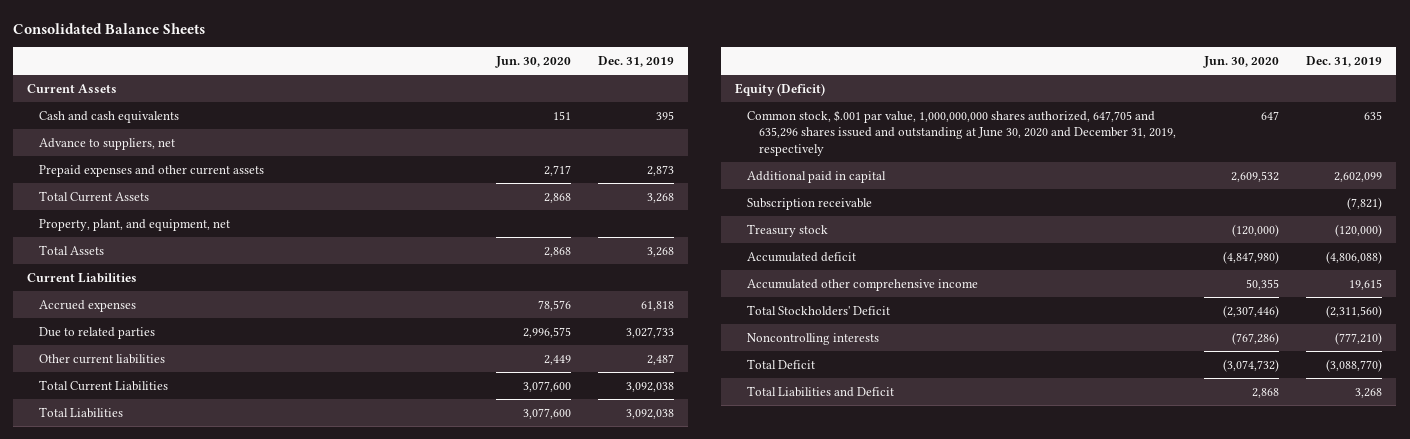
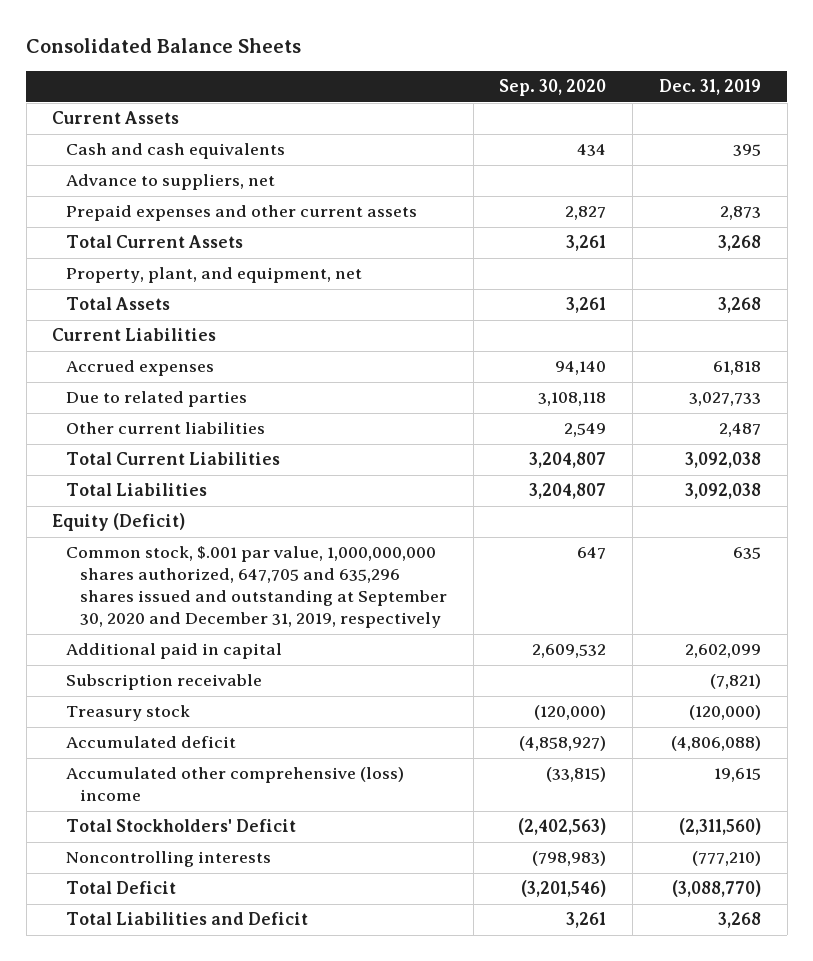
[494,55,571,68] Jun. 30, 2020 -> none
none -> [499,79,607,97] Sep. 30, 2020
[747,109,1177,156] Common stock, $.001 par value, 1,000,000,000 shares authorized, 647,705 and 635,296 shares issued and outstanding at June 30, 2020 and December 31, 2019, respectively -> [66,546,447,629] Common stock, $.001 par value, 1,000,000,000 shares authorized, 647,705 and 635,296 shares issued and outstanding at September 30, 2020 and December 31, 2019, respectively
[747,278,979,291] Accumulated other comprehensive income -> [66,767,405,802] Accumulated other comprehensive (loss) income

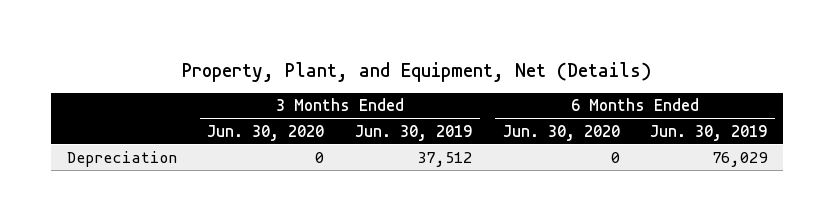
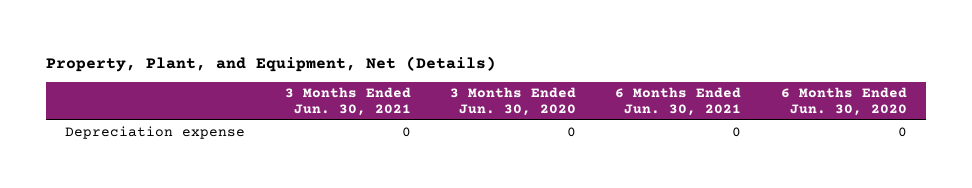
[354,124,472,141] Jun. 30, 2019 -> none
[650,124,768,141] Jun. 30, 2019 -> none
none -> [284,86,411,117] 3 Months Ended Jun. 30, 2021
none -> [615,86,742,117] 6 Months Ended Jun. 30, 2021
[66,151,177,168] Depreciation -> [65,125,246,139] Depreciation expense

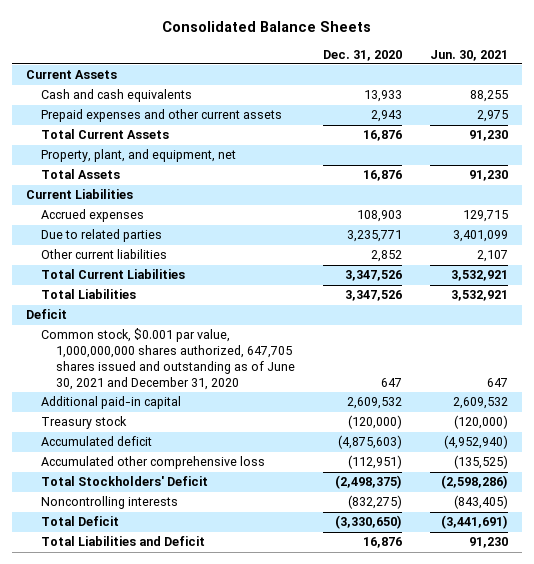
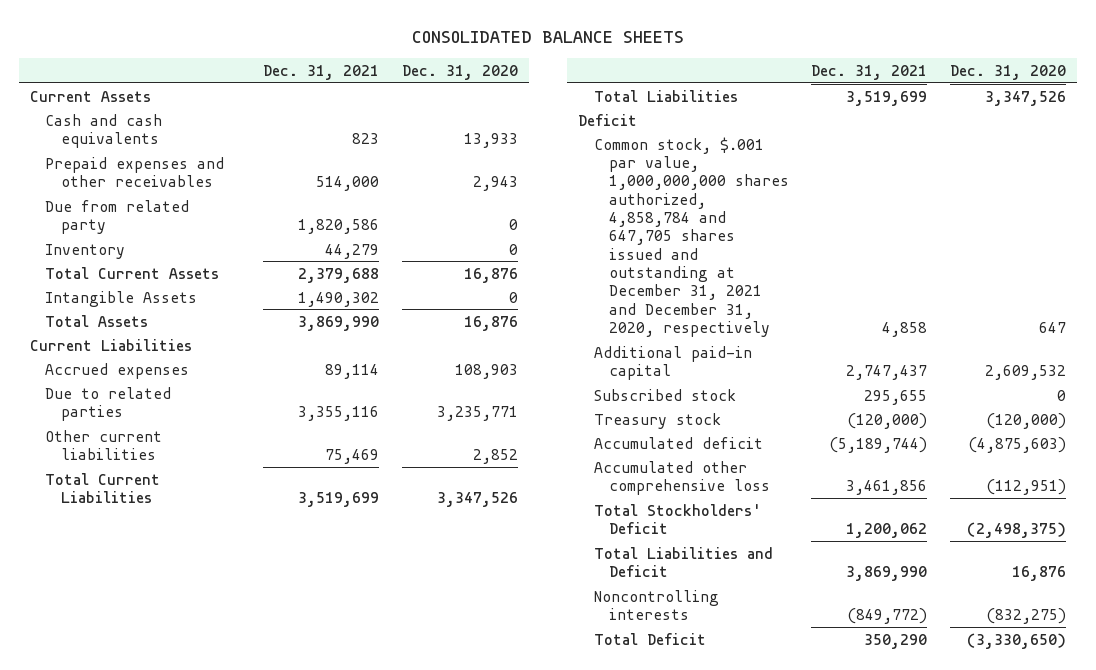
[161,20,371,32] Consolidated Balance Sheets -> [411,30,684,43] CONSOLIDATED BALANCE SHEETS
[429,49,508,61] Jun. 30, 2021 -> none
none -> [263,64,380,80] Dec. 31, 2021
[41,109,283,123] Prepaid expenses and other current assets -> [45,156,225,187] Prepaid expenses and other receivables
none -> [45,199,190,234] Due from related party
none -> [45,243,126,259] Inventory
[41,149,237,163] Property, plant, and equipment, net -> none
none -> [45,290,198,307] Intangible Assets
[41,328,295,390] Common stock, $0.001 par value, 1,000,000,000 shares authorized, 647,705 shares issued and outstanding as of June 30, 2021 and December 31, 2020 -> [593,136,789,338] Common stock, $.001 par value, 1,000,000,000 shares authorized, 4,858,784 and 647,705 shares issued and outstanding at December 31, 2021 and December 31, 2020, respectively
none -> [593,388,736,401] Subscribed stock
[41,536,206,547] Total Liabilities and Deficit -> [593,546,773,577] Total Liabilities and Deficit

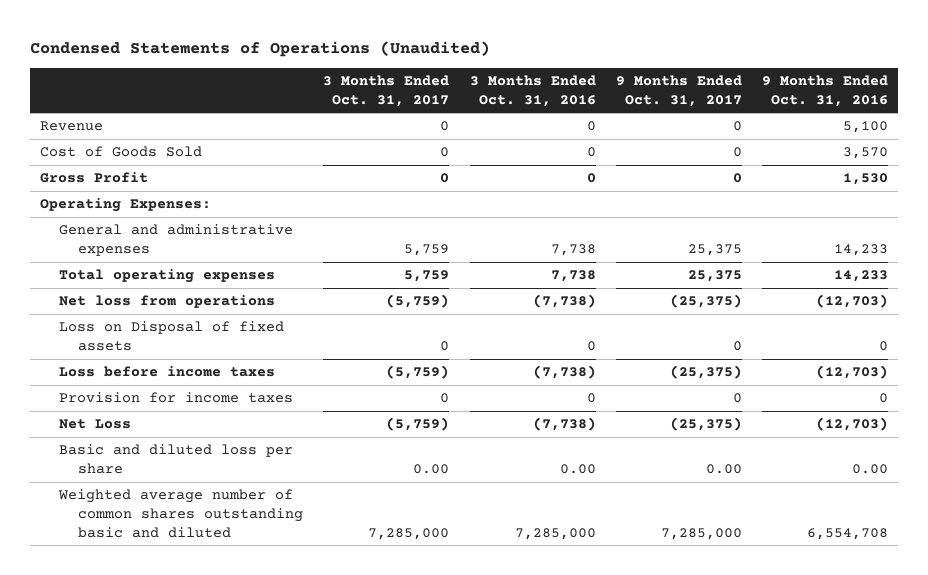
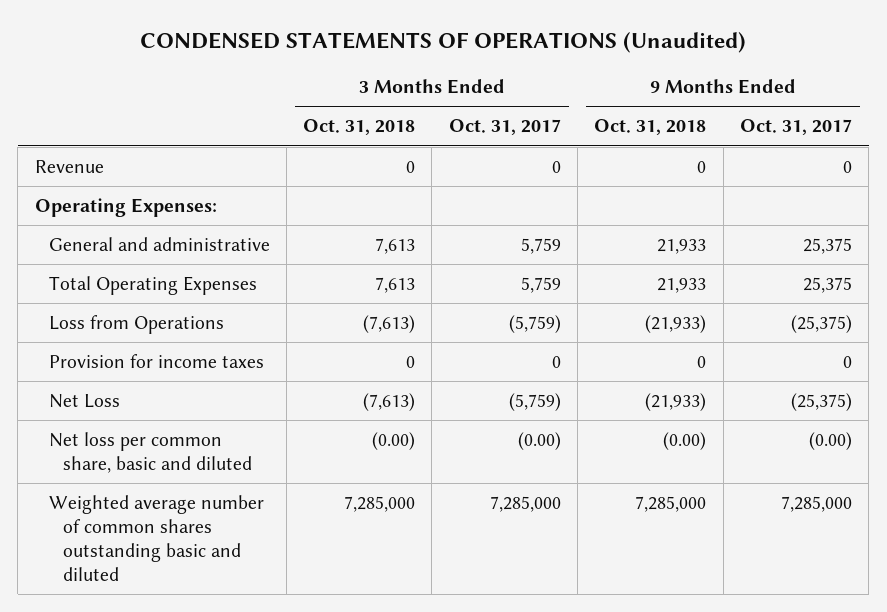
[29,40,490,57] Condensed Statements of Operations (Unaudited) -> [140,32,747,54] CONDENSED STATEMENTS OF OPERATIONS (Unaudited)
[469,74,596,107] 3 Months Ended Oct. 31, 2016 -> none
[762,74,889,107] 9 Months Ended Oct. 31, 2016 -> none
none -> [303,119,416,136] Oct. 31, 2018
none -> [594,119,707,136] Oct. 31, 2018
[40,146,203,158] Cost of Goods Sold -> none
[40,172,149,184] Gross Profit -> none
[59,321,285,351] Loss on Disposal of fixed assets -> none
[59,366,276,378] Loss before income taxes -> none
[59,224,294,256] General and administrative expenses -> [48,236,270,251] General and administrative
[59,269,276,284] Total operating expenses -> [48,275,257,295] Total Operating Expenses
[59,295,276,309] Net loss from operations -> [48,314,224,334] Loss from Operations
[59,444,294,474] Basic and diluted loss per share -> [48,431,252,473] Net loss per common share, basic and diluted
[413,463,450,474] 0.00 -> [517,431,561,450] (0.00)
[705,463,742,474] 0.00 -> [808,431,852,450] (0.00)

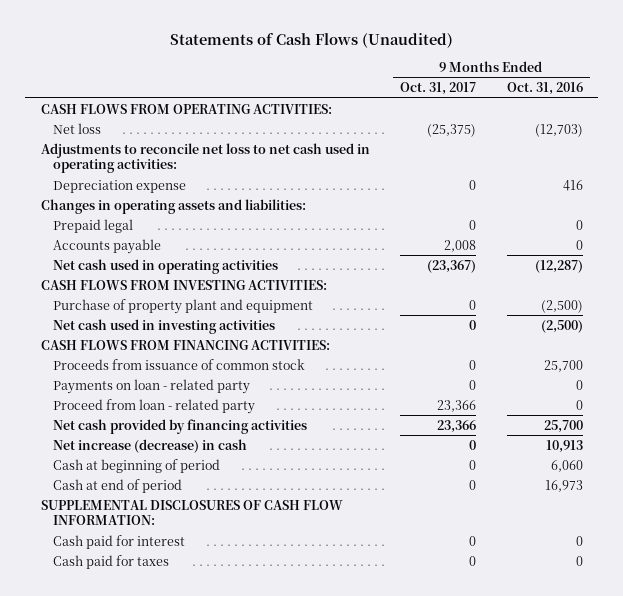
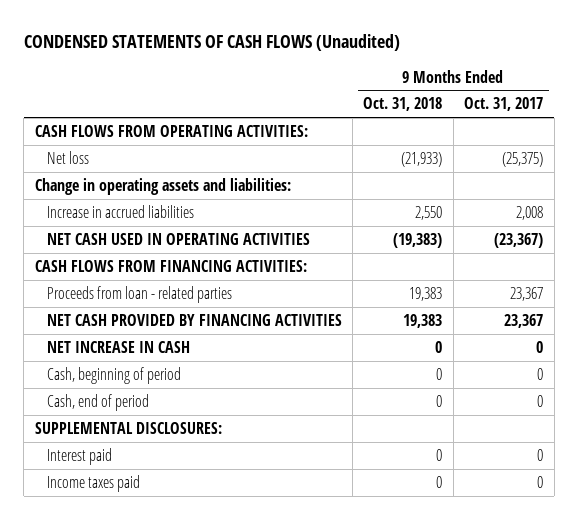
[169,32,453,48] Statements of Cash Flows (Unaudited) -> [23,34,400,52] CONDENSED STATEMENTS OF CASH FLOWS (Unaudited)
[506,82,583,96] Oct. 31, 2016 -> none
none -> [363,97,443,112] Oct. 31, 2018
[40,142,370,173] Adjustments to reconcile net loss to net cash used in operating activities: -> none
[53,179,187,193] Depreciation expense -> none
[53,218,134,233] Prepaid legal -> none
[53,238,162,254] Accounts payable -> none
[40,279,327,290] CASH FLOWS FROM INVESTING ACTIVITIES: -> none
[53,298,314,314] Purchase of property plant and equipment -> none
[53,318,276,334] Net cash used in investing activities -> none
[40,198,306,214] Changes in operating assets and liabilities: -> [34,177,291,195] Change in operating assets and liabilities:
none -> [46,204,194,218] Increase in accrued liabilities
[53,258,279,274] Net cash used in operating activities -> [46,232,310,245] NET CASH USED IN OPERATING ACTIVITIES
[53,358,306,370] Proceeds from issuance of common stock -> none
[53,378,251,394] Payments on loan - related party -> none
[53,398,256,414] Proceed from loan - related party -> [46,285,232,303] Proceeds from loan - related parties
[437,399,477,412] 23,366 -> [510,286,544,301] 23,367
[53,418,308,434] Net cash provided by financing activities -> [46,313,342,326] NET CASH PROVIDED BY FINANCING ACTIVITIES
[437,419,477,433] 23,366 -> [504,313,544,328] 23,367
[53,438,248,453] Net increase (decrease) in cash -> [46,340,190,353] NET INCREASE IN CASH
[53,458,221,473] Cash at beginning of period -> [46,366,181,384] Cash, beginning of period
[53,478,183,493] Cash at end of period -> [46,393,149,411] Cash, end of period
[40,499,343,525] SUPPLEMENTAL DISCLOSURES OF CASH FLOW INFORMATION: -> [34,421,222,434] SUPPLEMENTAL DISCLOSURES:
[53,534,186,549] Cash paid for interest -> [46,447,112,465] Interest paid
[53,554,170,569] Cash paid for taxes -> [46,474,140,492] Income taxes paid

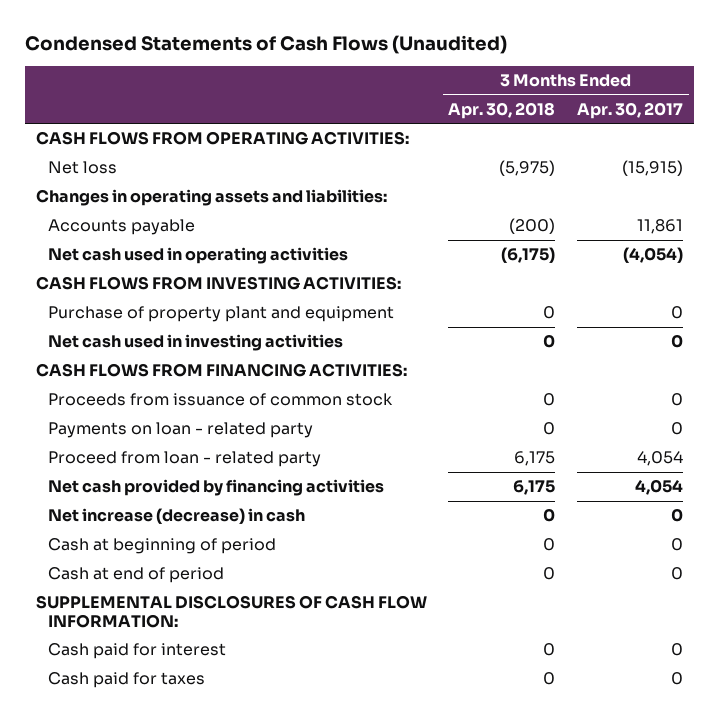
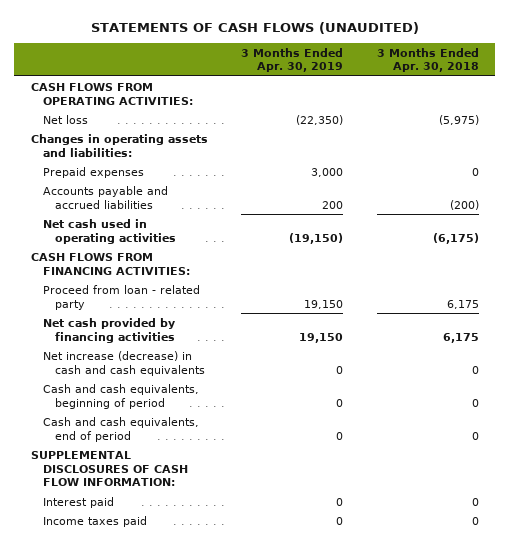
[24,34,507,54] Condensed Statements of Cash Flows (Unaudited) -> [90,21,419,34] STATEMENTS OF CASH FLOWS (UNAUDITED)
[577,101,684,119] Apr. 30, 2017 -> none
none -> [241,47,344,73] 3 Months Ended Apr. 30, 2019
[47,219,195,236] Accounts payable -> none
none -> [42,166,144,178] Prepaid expenses
none -> [42,185,168,209] Accounts payable and accrued liabilities
[35,276,401,291] CASH FLOWS FROM INVESTING ACTIVITIES: -> none
[47,306,394,323] Purchase of property plant and equipment -> none
[47,334,343,352] Net cash used in investing activities -> none
[47,393,393,407] Proceeds from issuance of common stock -> none
[47,422,313,439] Payments on loan - related party -> none
[47,508,305,525] Net increase (decrease) in cash -> [42,350,206,376] Net increase (decrease) in cash and cash equivalents
[47,538,276,555] Cash at beginning of period -> [42,383,199,409] Cash and cash equivalents, beginning of period
[47,567,224,584] Cash at end of period -> [42,416,199,442] Cash and cash equivalents, end of period
[47,643,226,660] Cash paid for interest -> [42,496,114,508] Interest paid
[47,672,205,689] Cash paid for taxes -> [42,515,147,527] Income taxes paid

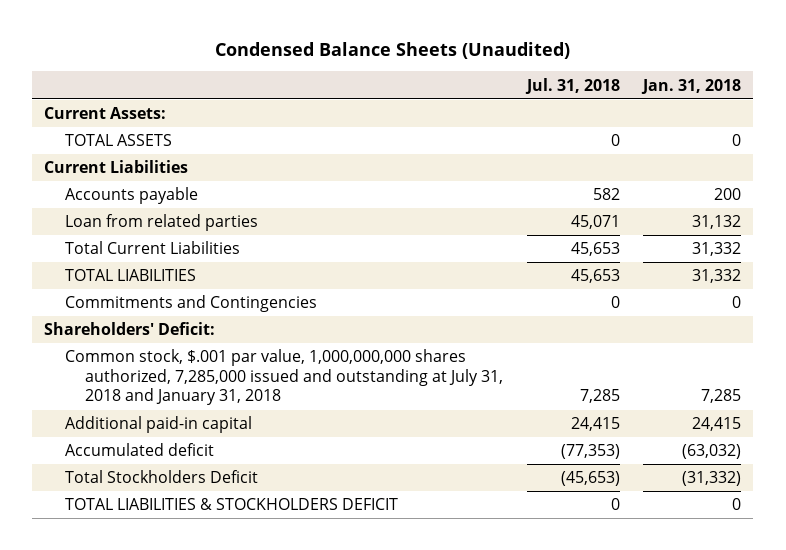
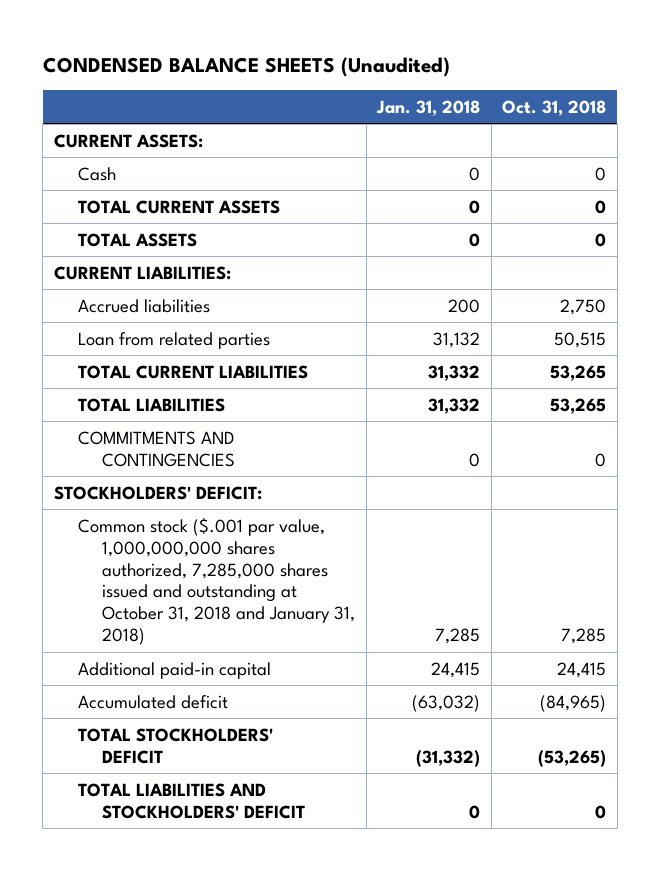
[214,42,570,60] Condensed Balance Sheets (Unaudited) -> [42,56,450,77] CONDENSED BALANCE SHEETS (Unaudited)
[524,77,620,94] Jul. 31, 2018 -> none
none -> [502,99,607,116] Oct. 31, 2018
[44,107,167,120] Current Assets: -> [53,133,203,148] CURRENT ASSETS:
none -> [78,166,117,181] Cash
none -> [78,199,281,214] TOTAL CURRENT ASSETS
[64,187,198,205] Accounts payable -> none
[44,160,189,174] Current Liabilities -> [53,265,231,280] CURRENT LIABILITIES:
none -> [78,298,211,313] Accrued liabilities
[64,241,240,255] Total Current Liabilities -> [78,364,309,379] TOTAL CURRENT LIABILITIES
[64,295,317,313] Commitments and Contingencies -> [78,430,236,467] COMMITMENTS AND CONTINGENCIES
[44,322,216,336] Shareholders' Deficit: -> [53,485,262,500] STOCKHOLDERS' DEFICIT:
[64,349,504,406] Common stock, $.001 par value, 1,000,000,000 shares authorized, 7,285,000 issued and outstanding at July 31, 2018 and January 31, 2018 -> [78,516,356,646] Common stock ($.001 par value, 1,000,000,000 shares authorized, 7,285,000 shares issued and outstanding at October 31, 2018 and January 31, 2018)
[64,470,258,484] Total Stockholders Deficit -> [78,727,274,764] TOTAL STOCKHOLDERS' DEFICIT
[64,498,398,511] TOTAL LIABILITIES & STOCKHOLDERS DEFICIT -> [78,782,306,819] TOTAL LIABILITIES AND STOCKHOLDERS' DEFICIT

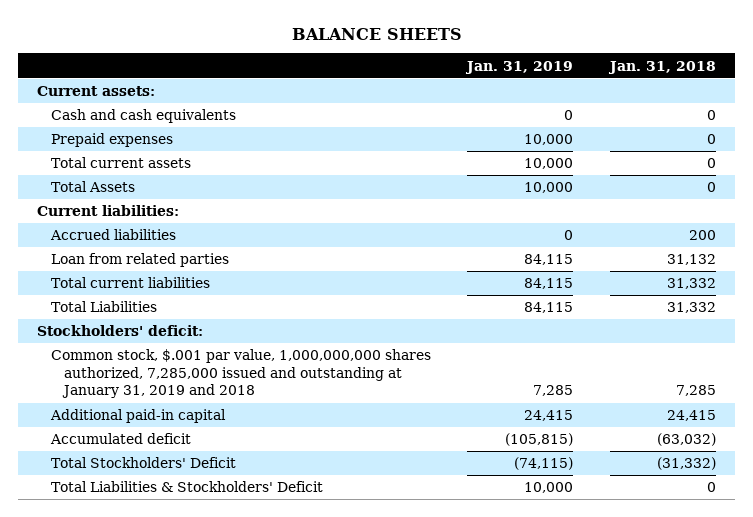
[42,56,450,77] CONDENSED BALANCE SHEETS (Unaudited) -> [291,27,462,40] BALANCE SHEETS
[502,99,607,116] Oct. 31, 2018 -> none
none -> [465,60,574,74] Jan. 31, 2019
[78,166,117,181] Cash -> none
[53,133,203,148] CURRENT ASSETS: -> [36,86,155,97] Current assets:
none -> [50,109,236,124] Cash and cash equivalents
none -> [50,133,173,148] Prepaid expenses
[78,199,281,214] TOTAL CURRENT ASSETS -> [50,157,191,169] Total current assets
[78,232,198,247] TOTAL ASSETS -> [50,181,135,193] Total Assets
[53,265,231,280] CURRENT LIABILITIES: -> [36,205,179,217] Current liabilities:
[78,430,236,467] COMMITMENTS AND CONTINGENCIES -> none
[78,364,309,379] TOTAL CURRENT LIABILITIES -> [50,277,210,289] Total current liabilities
[78,397,226,412] TOTAL LIABILITIES -> [50,301,157,313] Total Liabilities
[53,485,262,500] STOCKHOLDERS' DEFICIT: -> [36,325,203,337] Stockholders' deficit:
[78,516,356,646] Common stock ($.001 par value, 1,000,000,000 shares authorized, 7,285,000 shares issued and outstanding at October 31, 2018 and January 31, 2018) -> [50,349,431,399] Common stock, $.001 par value, 1,000,000,000 shares authorized, 7,285,000 issued and outstanding at January 31, 2019 and 2018
[78,727,274,764] TOTAL STOCKHOLDERS' DEFICIT -> [50,457,236,469] Total Stockholders' Deficit
[78,782,306,819] TOTAL LIABILITIES AND STOCKHOLDERS' DEFICIT -> [50,481,323,493] Total Liabilities & Stockholders' Deficit

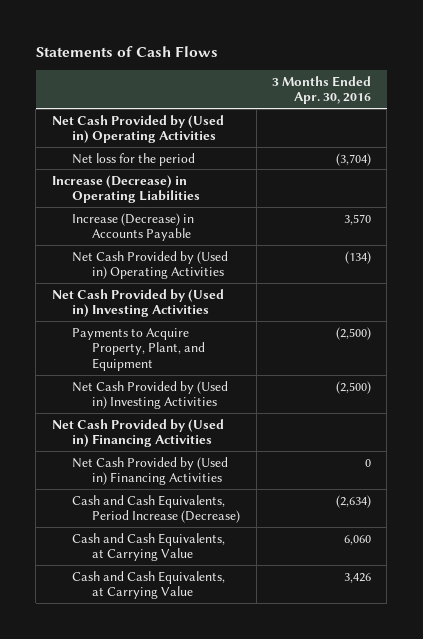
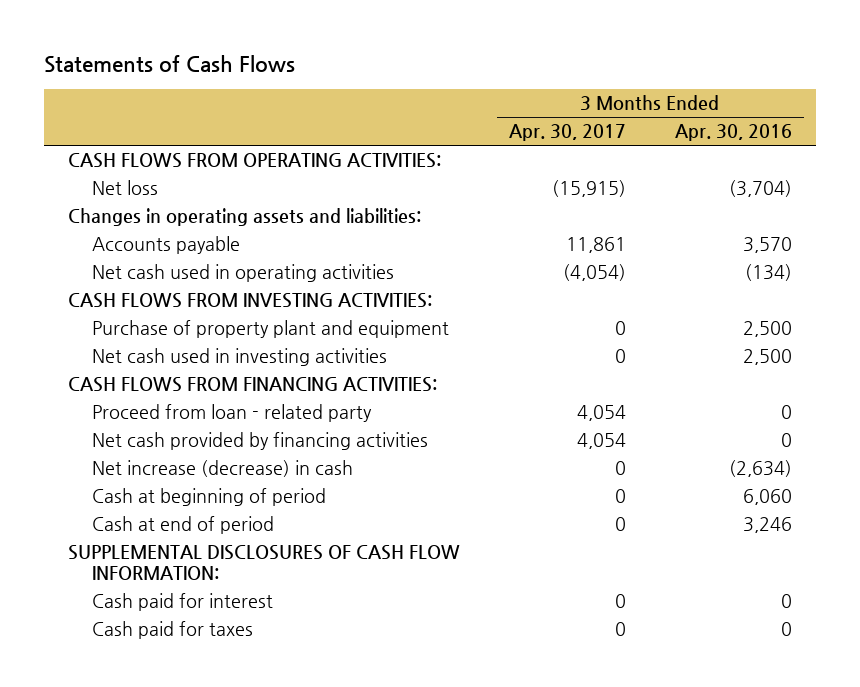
none -> [508,124,626,142] Apr. 30, 2017
[51,174,200,204] Increase (Decrease) in Operating Liabilities -> none
[51,114,224,144] Net Cash Provided by (Used in) Operating Activities -> [68,153,442,169] CASH FLOWS FROM OPERATING ACTIVITIES:
[71,152,195,166] Net loss for the period -> [92,180,159,196] Net loss
none -> [68,208,422,227] Changes in operating assets and liabilities:
[71,212,194,242] Increase (Decrease) in Accounts Payable -> [92,236,241,255] Accounts payable
[71,250,228,280] Net Cash Provided by (Used in) Operating Activities -> [92,264,395,283] Net cash used in operating activities
[51,288,224,318] Net Cash Provided by (Used in) Investing Activities -> [68,293,433,309] CASH FLOWS FROM INVESTING ACTIVITIES:
[71,327,206,371] Payments to Acquire Property, Plant, and Equipment -> [92,320,450,339] Purchase of property plant and equipment
[335,326,371,340] (2,500) -> [742,321,792,338] 2,500
[71,380,228,410] Net Cash Provided by (Used in) Investing Activities -> [92,348,388,367] Net cash used in investing activities
[335,380,371,394] (2,500) -> [742,349,792,366] 2,500
[51,418,224,448] Net Cash Provided by (Used in) Financing Activities -> [68,377,438,393] CASH FLOWS FROM FINANCING ACTIVITIES:
none -> [92,404,373,423] Proceed from loan - related party
[71,456,228,486] Net Cash Provided by (Used in) Financing Activities -> [92,432,429,451] Net cash provided by financing activities
[71,494,241,524] Cash and Cash Equivalents, Period Increase (Decrease) -> [92,460,354,478] Net increase (decrease) in cash
[71,532,225,562] Cash and Cash Equivalents, at Carrying Value -> [92,488,327,507] Cash at beginning of period
[71,570,225,600] Cash and Cash Equivalents, at Carrying Value -> [92,516,275,535] Cash at end of period
[343,572,371,583] 3,426 -> [742,517,792,534] 3,246
none -> [68,545,461,580] SUPPLEMENTAL DISCLOSURES OF CASH FLOW INFORMATION:
none -> [92,593,274,612] Cash paid for interest
none -> [92,621,254,640] Cash paid for taxes

